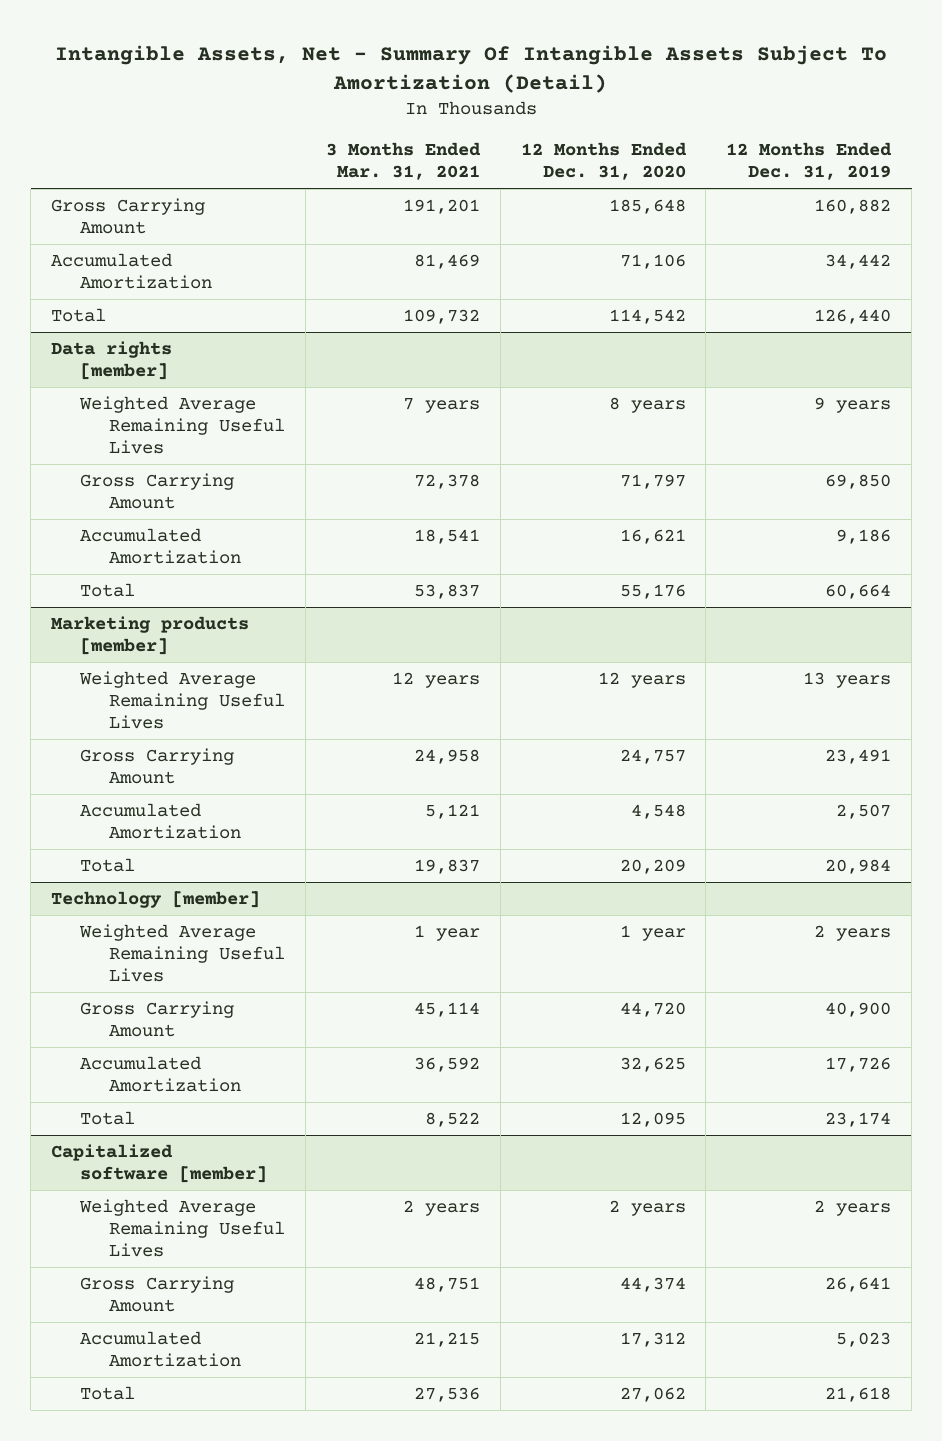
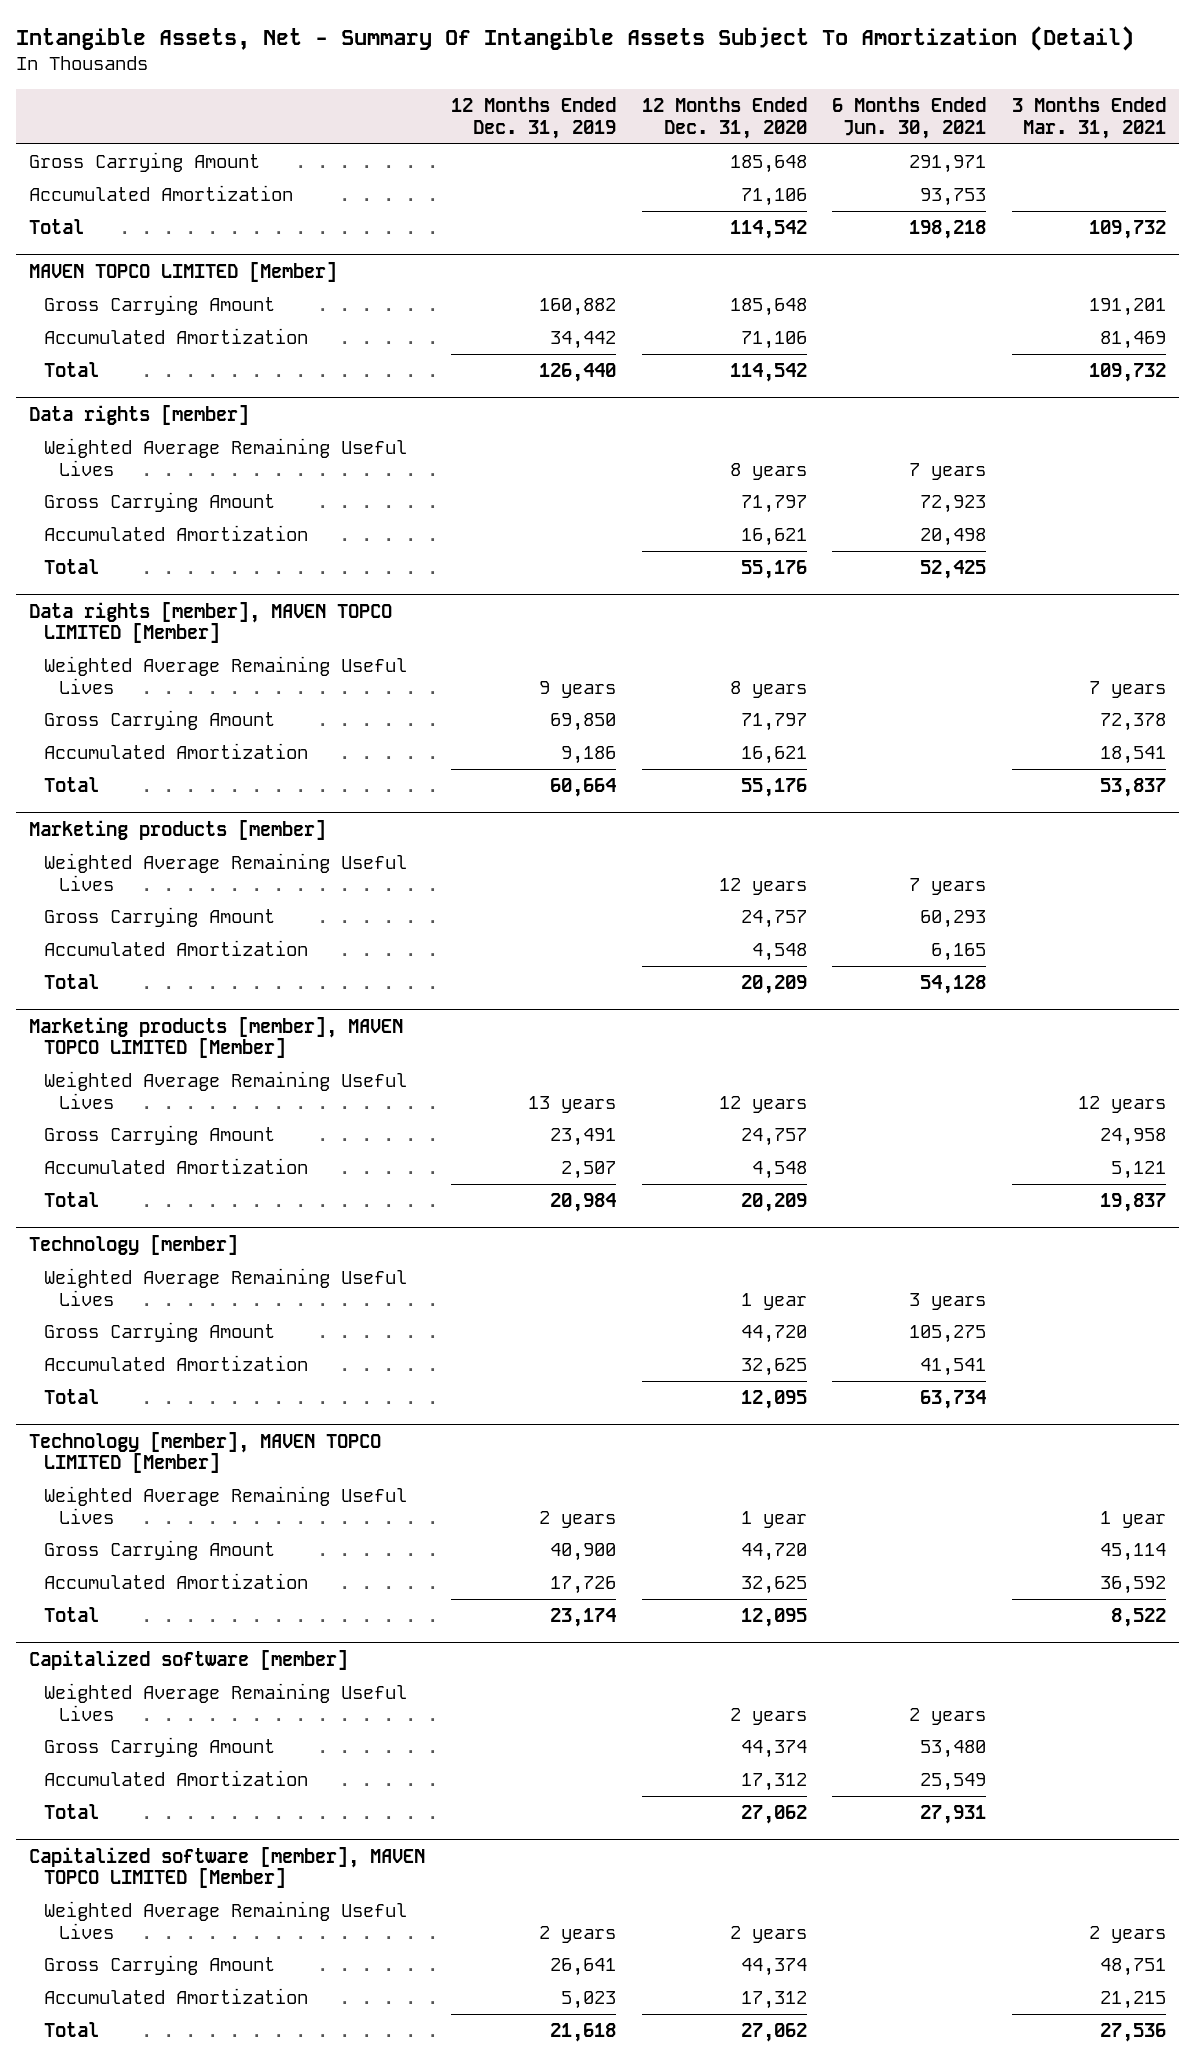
none -> [832,97,987,139] 6 Months Ended Jun. 30, 2021
none -> [28,151,260,172] Gross Carrying Amount
none -> [28,184,293,201] Accumulated Amortization
none -> [28,218,84,234] Total
none -> [28,261,337,282] MAVEN TOPCO LIMITED [Member]
none -> [43,437,407,476] Weighted Average Remaining Useful Lives
none -> [43,491,275,512] Gross Carrying Amount
none -> [43,524,308,541] Accumulated Amortization
none -> [43,558,99,574] Total
none -> [28,601,392,644] Data rights [member], MAVEN TOPCO LIMITED [Member]
none -> [43,852,407,891] Weighted Average Remaining Useful Lives
none -> [43,906,275,927] Gross Carrying Amount
none -> [43,939,308,956] Accumulated Amortization
none -> [43,973,99,989] Total
none -> [28,1016,403,1059] Marketing products [member], MAVEN TOPCO LIMITED [Member]
none -> [43,1267,407,1306] Weighted Average Remaining Useful Lives
none -> [43,1321,275,1342] Gross Carrying Amount
none -> [43,1354,308,1371] Accumulated Amortization
none -> [43,1388,99,1404] Total
none -> [28,1431,381,1474] Technology [member], MAVEN TOPCO LIMITED [Member]
none -> [43,1682,407,1721] Weighted Average Remaining Useful Lives
none -> [43,1736,275,1757] Gross Carrying Amount
none -> [43,1769,308,1786] Accumulated Amortization
none -> [43,1803,99,1819] Total
none -> [28,1846,425,1889] Capitalized software [member], MAVEN TOPCO LIMITED [Member]

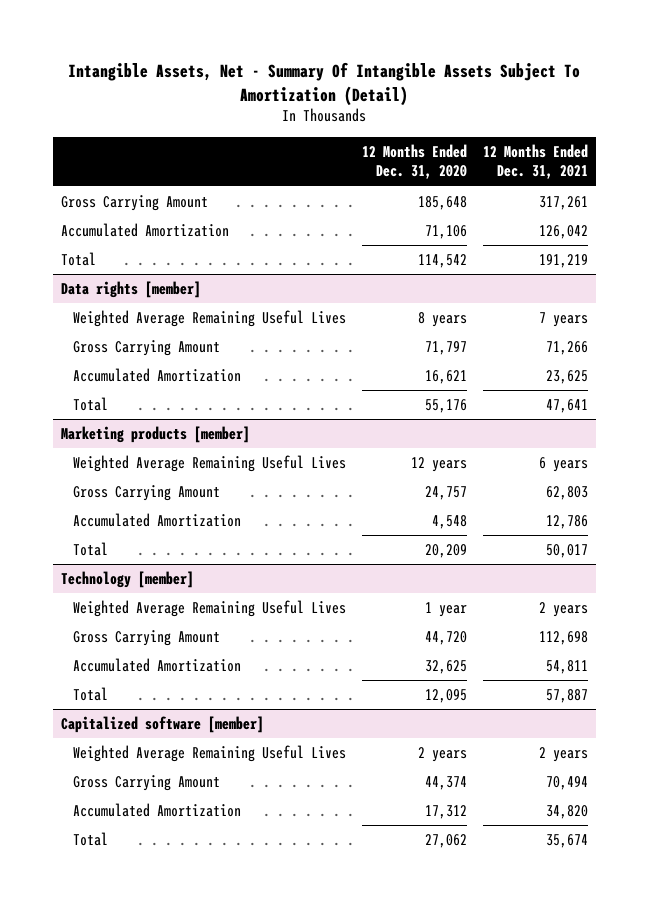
[450,97,616,139] 12 Months Ended Dec. 31, 2019 -> none
[832,97,987,139] 6 Months Ended Jun. 30, 2021 -> none
[1012,97,1167,139] 3 Months Ended Mar. 31, 2021 -> none
none -> [483,143,589,180] 12 Months Ended Dec. 31, 2021
[28,261,337,282] MAVEN TOPCO LIMITED [Member] -> none
[43,294,275,315] Gross Carrying Amount -> none
[43,327,308,344] Accumulated Amortization -> none
[43,361,99,377] Total -> none
[28,601,392,644] Data rights [member], MAVEN TOPCO LIMITED [Member] -> none
[43,655,407,694] Weighted Average Remaining Useful Lives -> none
[43,709,275,730] Gross Carrying Amount -> none
[43,742,308,759] Accumulated Amortization -> none
[43,776,99,792] Total -> none
[28,1016,403,1059] Marketing products [member], MAVEN TOPCO LIMITED [Member] -> none
[43,1070,407,1109] Weighted Average Remaining Useful Lives -> none
[43,1124,275,1145] Gross Carrying Amount -> none
[43,1157,308,1174] Accumulated Amortization -> none
[43,1191,99,1207] Total -> none
[28,1431,381,1474] Technology [member], MAVEN TOPCO LIMITED [Member] -> none
[43,1485,407,1524] Weighted Average Remaining Useful Lives -> none
[43,1539,275,1560] Gross Carrying Amount -> none
[43,1572,308,1589] Accumulated Amortization -> none
[43,1606,99,1622] Total -> none
[28,1846,425,1889] Capitalized software [member], MAVEN TOPCO LIMITED [Member] -> none
[43,1900,407,1939] Weighted Average Remaining Useful Lives -> none
[43,1954,275,1975] Gross Carrying Amount -> none
[43,1987,308,2004] Accumulated Amortization -> none
[43,2021,99,2037] Total -> none

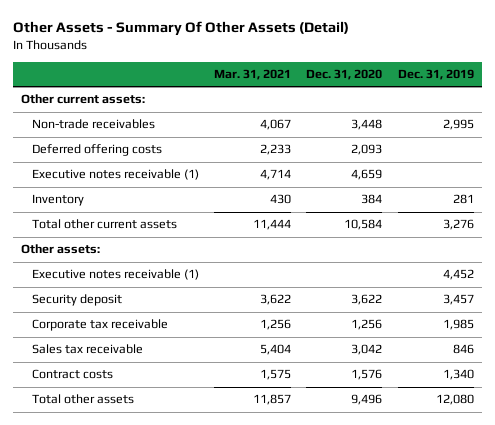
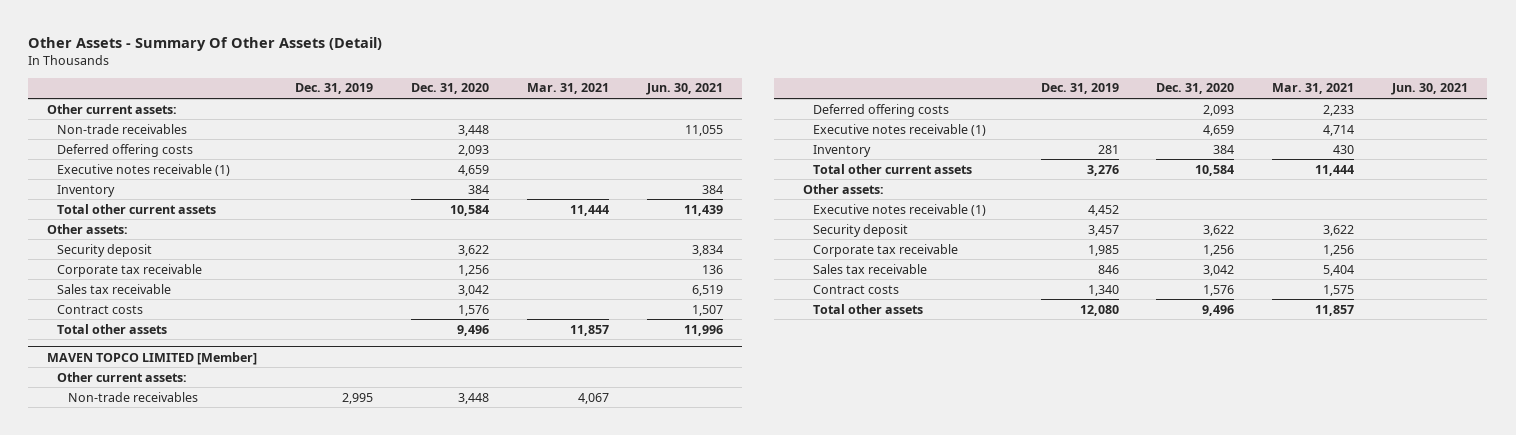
none -> [645,83,723,96] Jun. 30, 2021
none -> [57,123,188,134] Non-trade receivables
none -> [57,143,194,157] Deferred offering costs
none -> [57,163,231,176] Executive notes receivable (1)
none -> [57,184,116,197] Inventory
none -> [57,203,217,214] Total other current assets
none -> [47,223,129,234] Other assets:
none -> [57,243,153,257] Security deposit
none -> [57,263,203,277] Corporate tax receivable
none -> [57,283,172,294] Sales tax receivable
none -> [57,304,144,314] Contract costs
none -> [57,323,168,334] Total other assets
none -> [47,351,258,365] MAVEN TOPCO LIMITED [Member]
none -> [57,371,188,382] Other current assets:

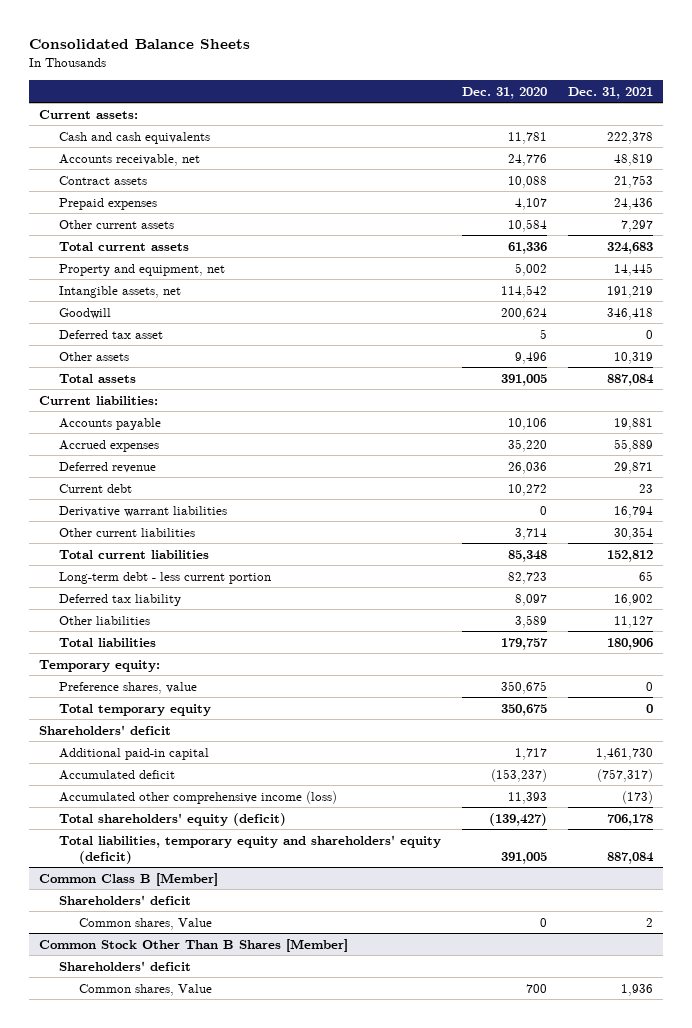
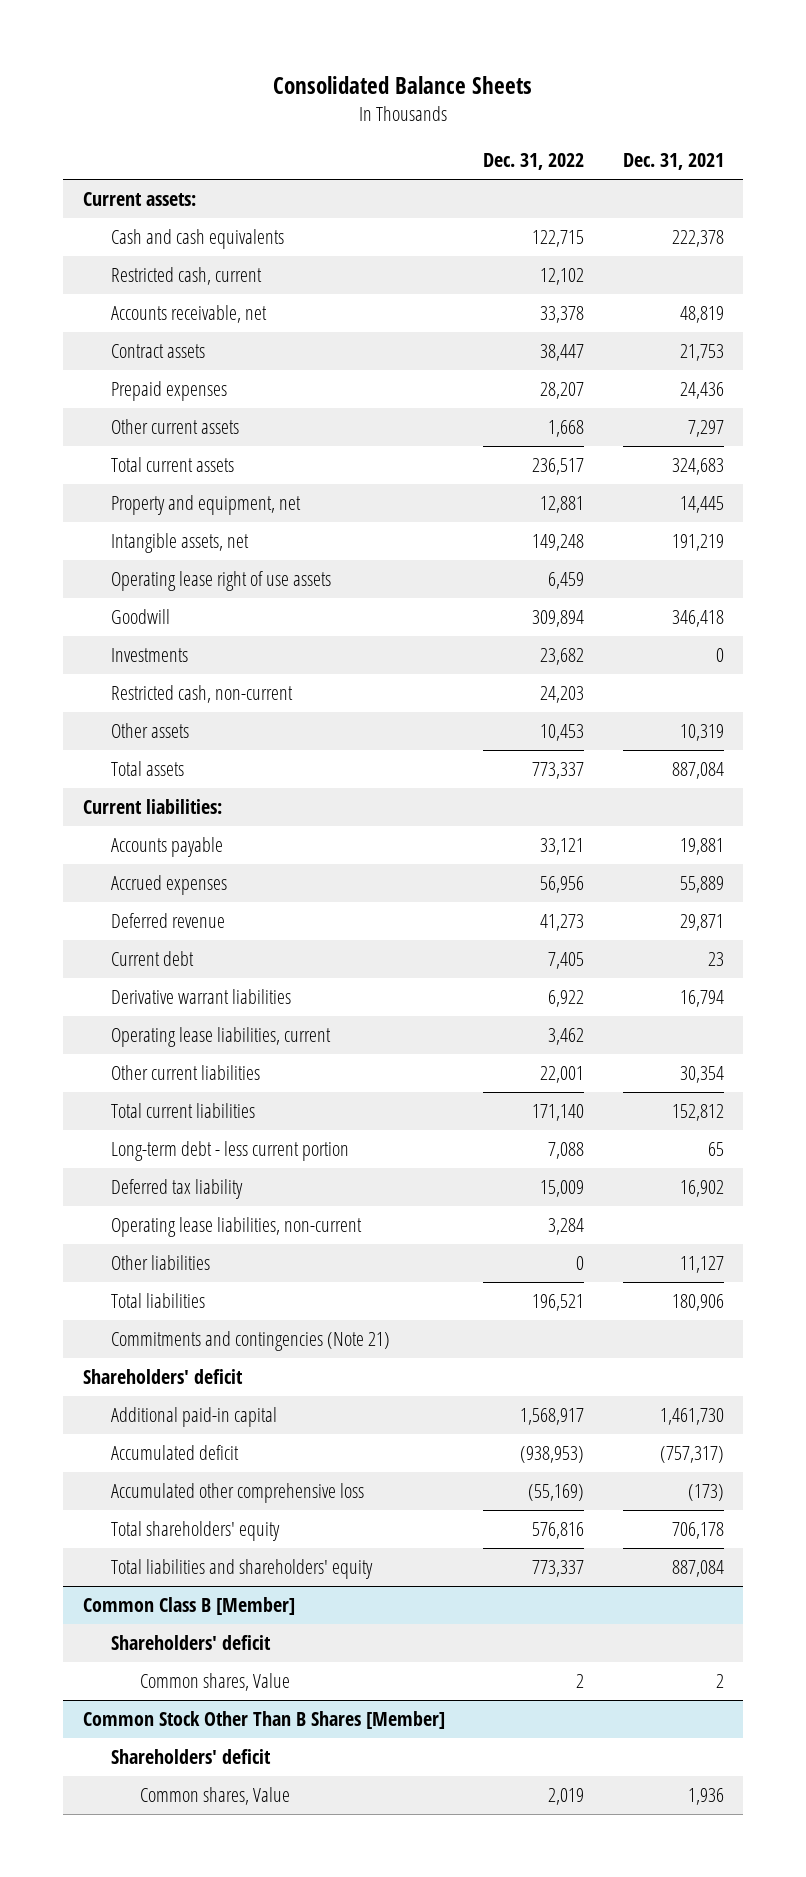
[461,86,547,99] Dec. 31, 2020 -> none
none -> [483,153,585,171] Dec. 31, 2022
none -> [111,267,263,286] Restricted cash, current
none -> [111,571,332,592] Operating lease right of use assets
[59,329,164,339] Deferred tax asset -> none
none -> [111,648,189,663] Investments
none -> [111,685,294,704] Restricted cash, non-current
none -> [111,1027,332,1048] Operating lease liabilities, current
none -> [111,1217,363,1238] Operating lease liabilities, non-current
[39,659,161,672] Temporary equity: -> none
[59,681,198,694] Preference shares, value -> none
[59,703,212,716] Total temporary equity -> none
none -> [111,1331,391,1352] Commitments and contingencies (Note 21)
[59,790,338,804] Accumulated other comprehensive income (loss) -> [111,1483,365,1504] Accumulated other comprehensive loss
[59,812,287,826] Total shareholders' equity (deficit) -> [111,1521,281,1542] Total shareholders' equity
[59,834,442,864] Total liabilities, temporary equity and shareholders' equity (deficit) -> [111,1559,374,1580] Total liabilities and shareholders' equity

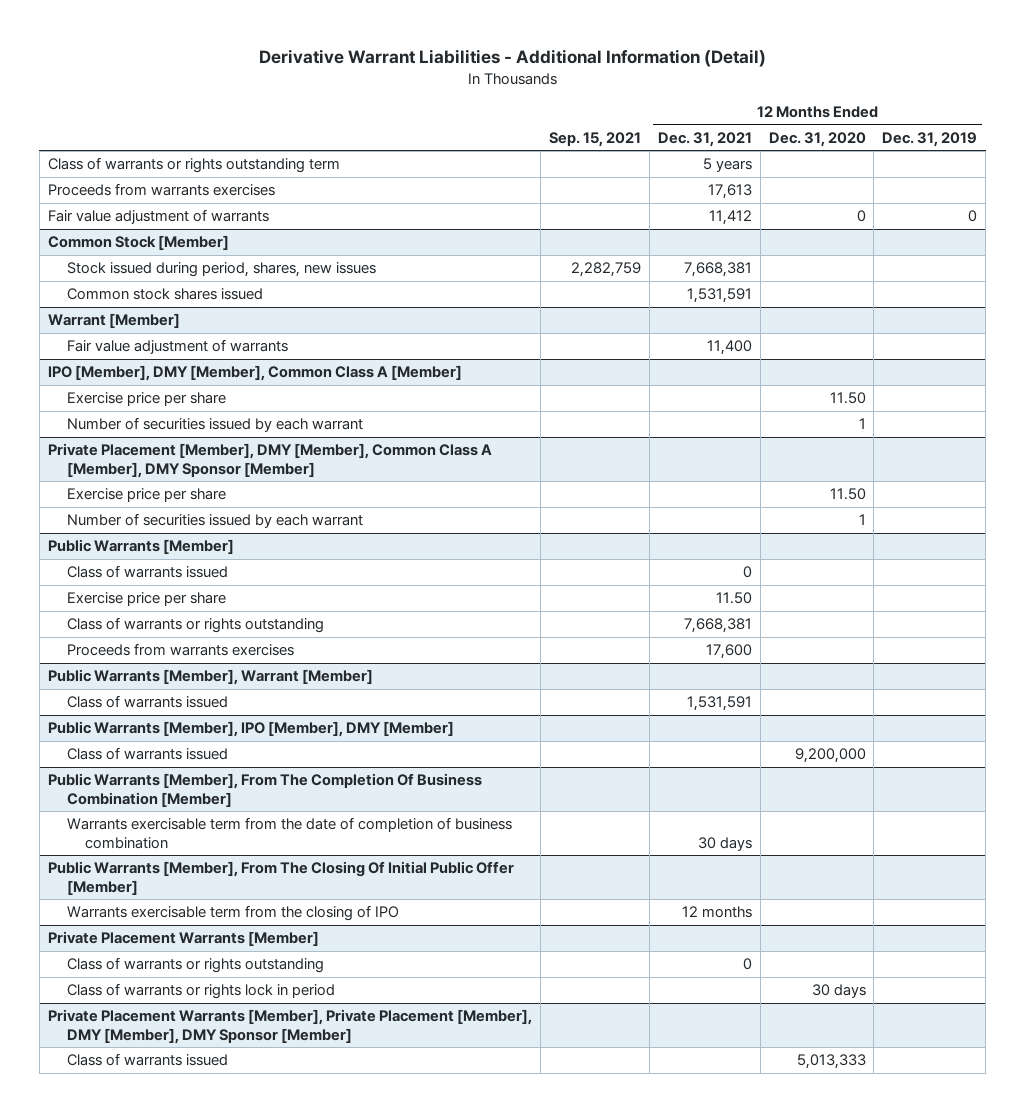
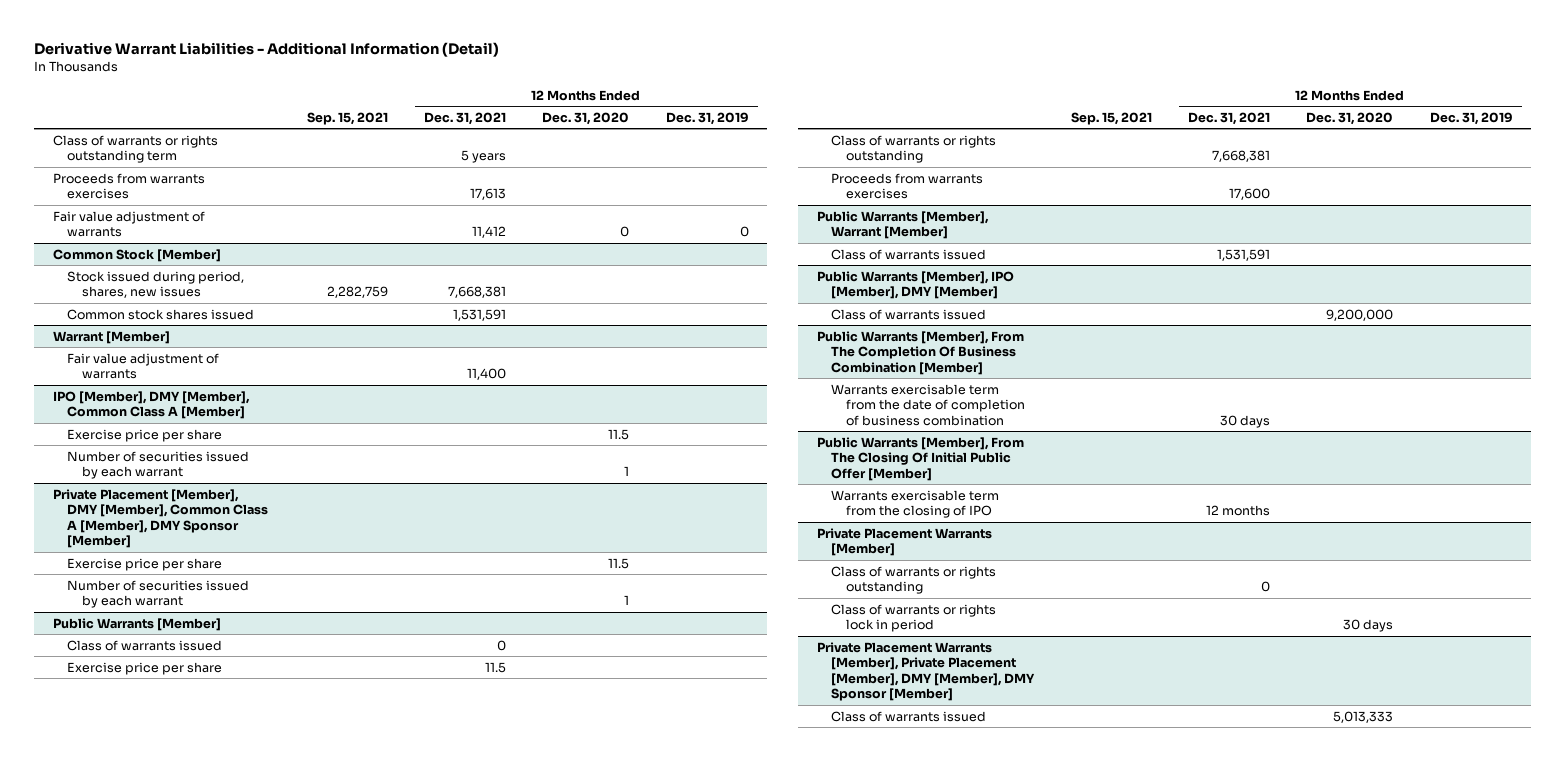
[829,392,866,405] 11.50 -> [608,428,630,440] 11.5
[829,488,866,501] 11.50 -> [608,557,630,569] 11.5
[715,592,752,605] 11.50 -> [485,661,507,673] 11.5

